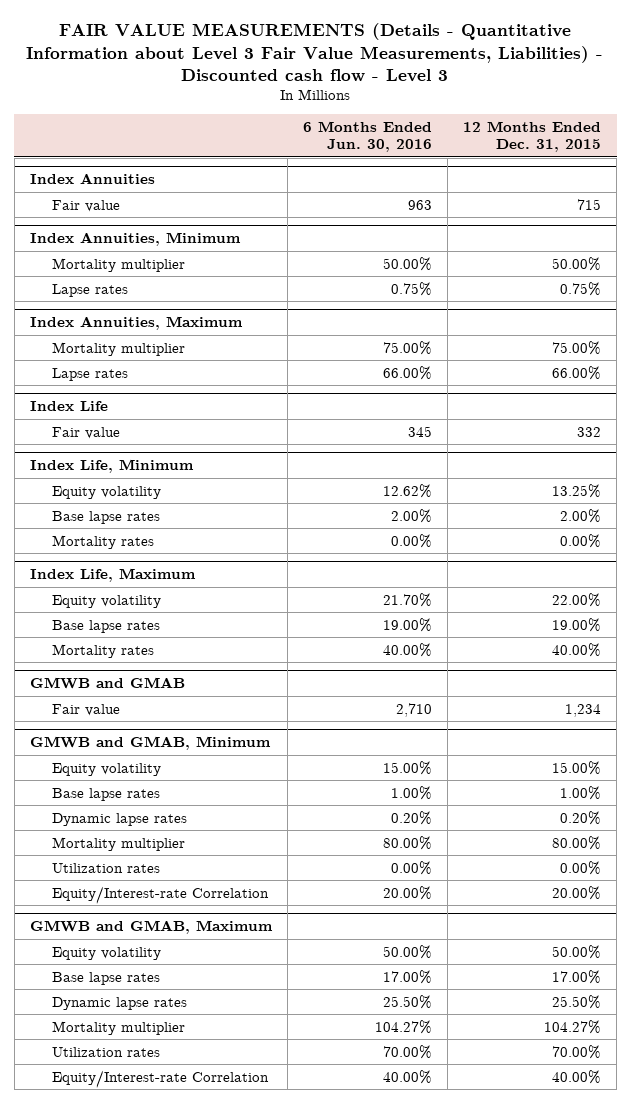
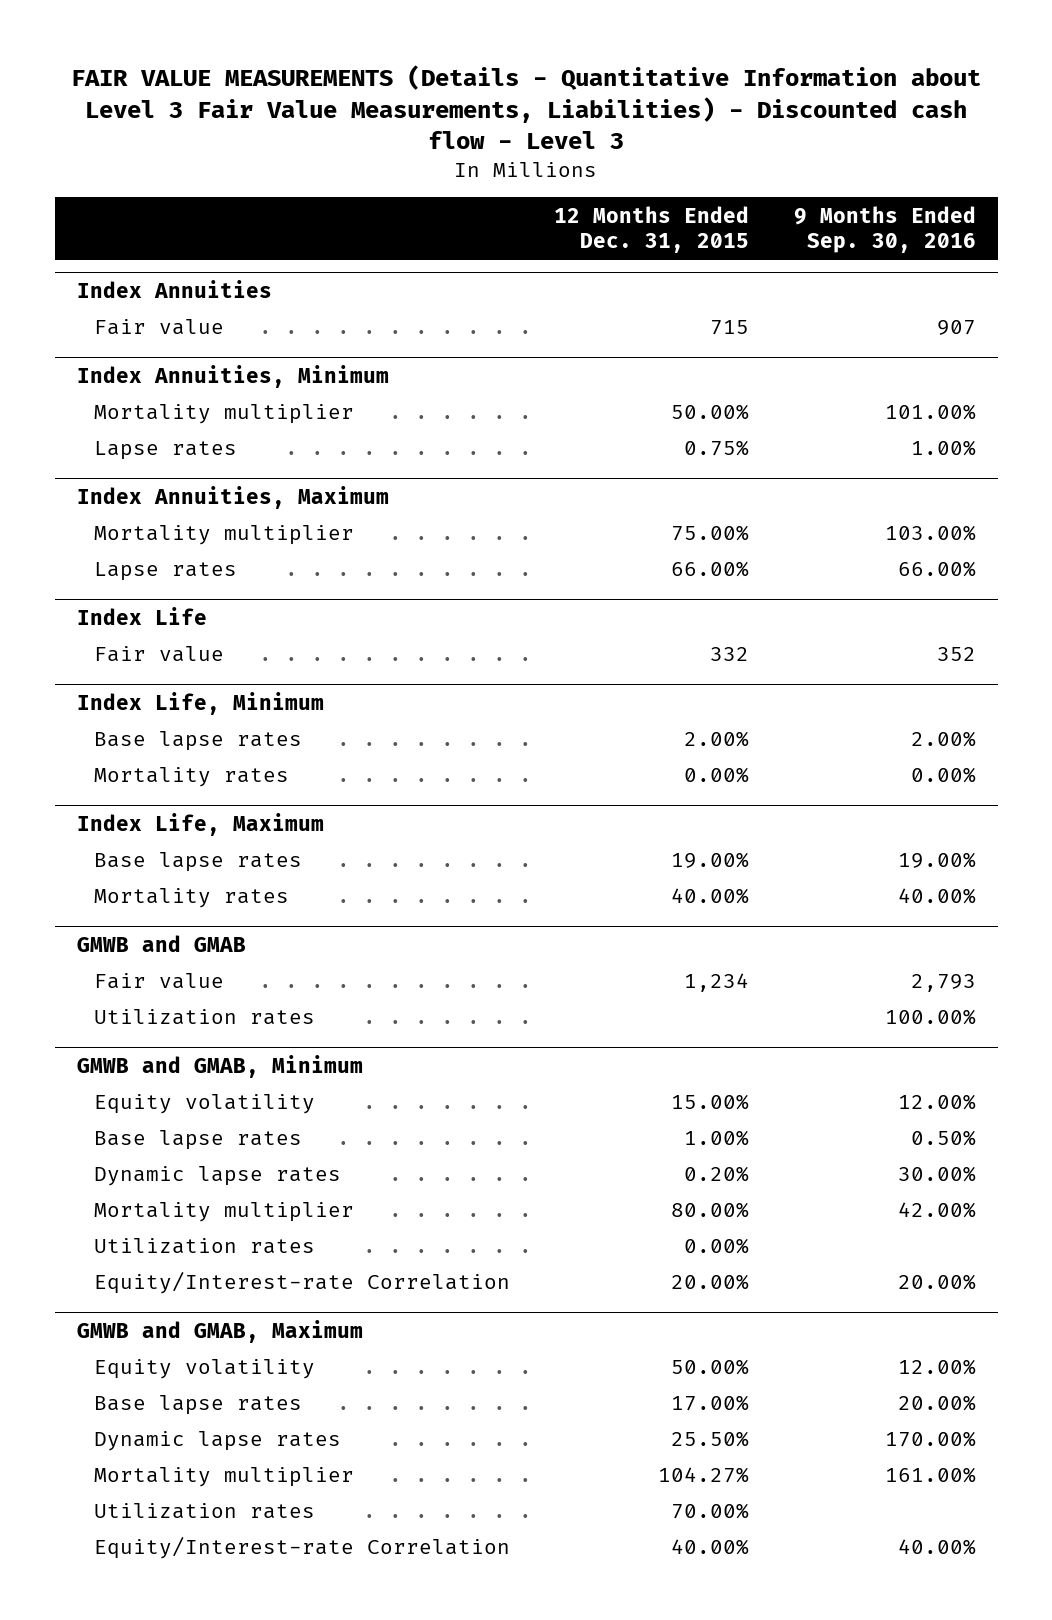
[302,121,432,152] 6 Months Ended Jun. 30, 2016 -> none
none -> [793,205,976,254] 9 Months Ended Sep. 30, 2016
[51,485,161,499] Equity volatility -> none
[51,594,161,608] Equity volatility -> none
none -> [93,1009,315,1026] Utilization rates

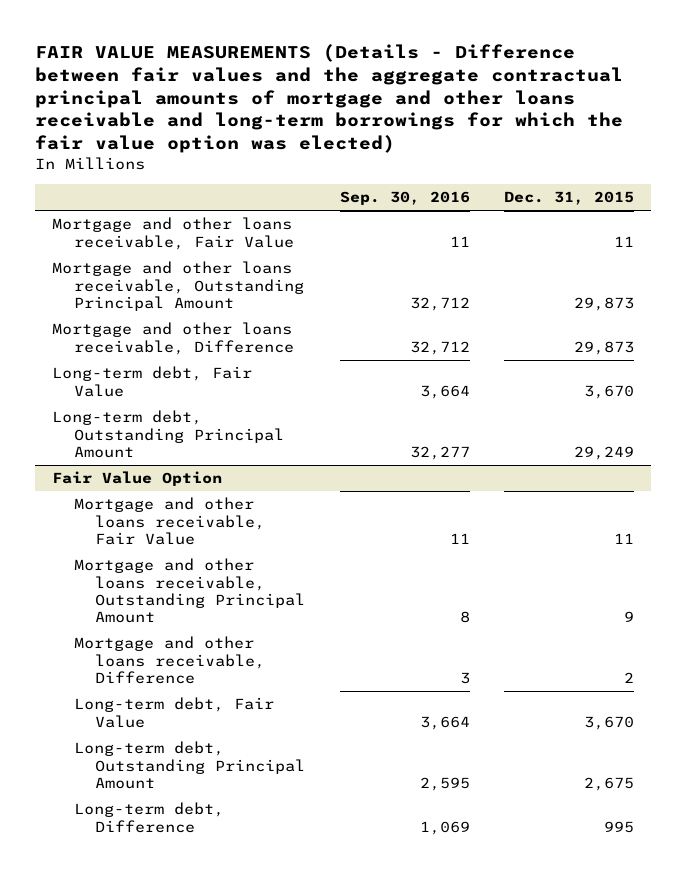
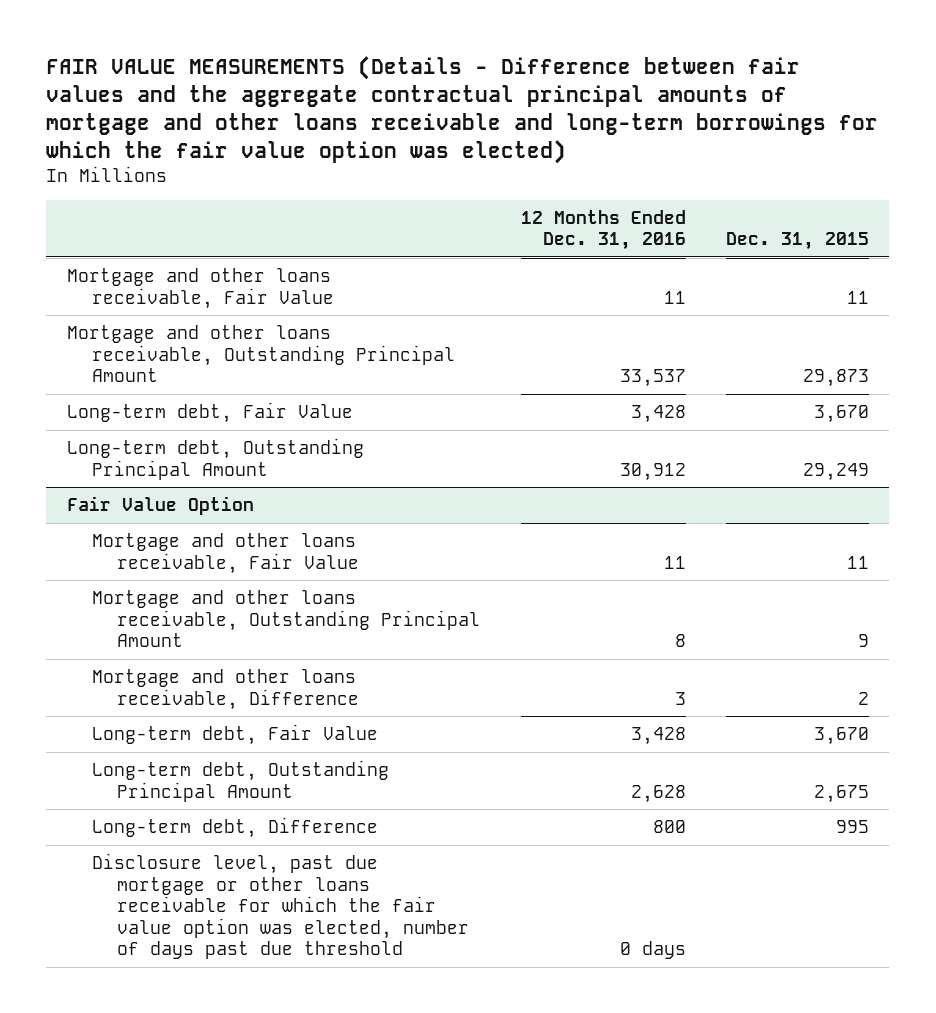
[339,191,470,206] Sep. 30, 2016 -> none
none -> [520,209,686,251] 12 Months Ended Dec. 31, 2016
[52,322,294,355] Mortgage and other loans receivable, Difference -> none
none -> [92,853,470,960] Disclosure level, past due mortgage or other loans receivable for which the fair value option was elected, number of days past due threshold

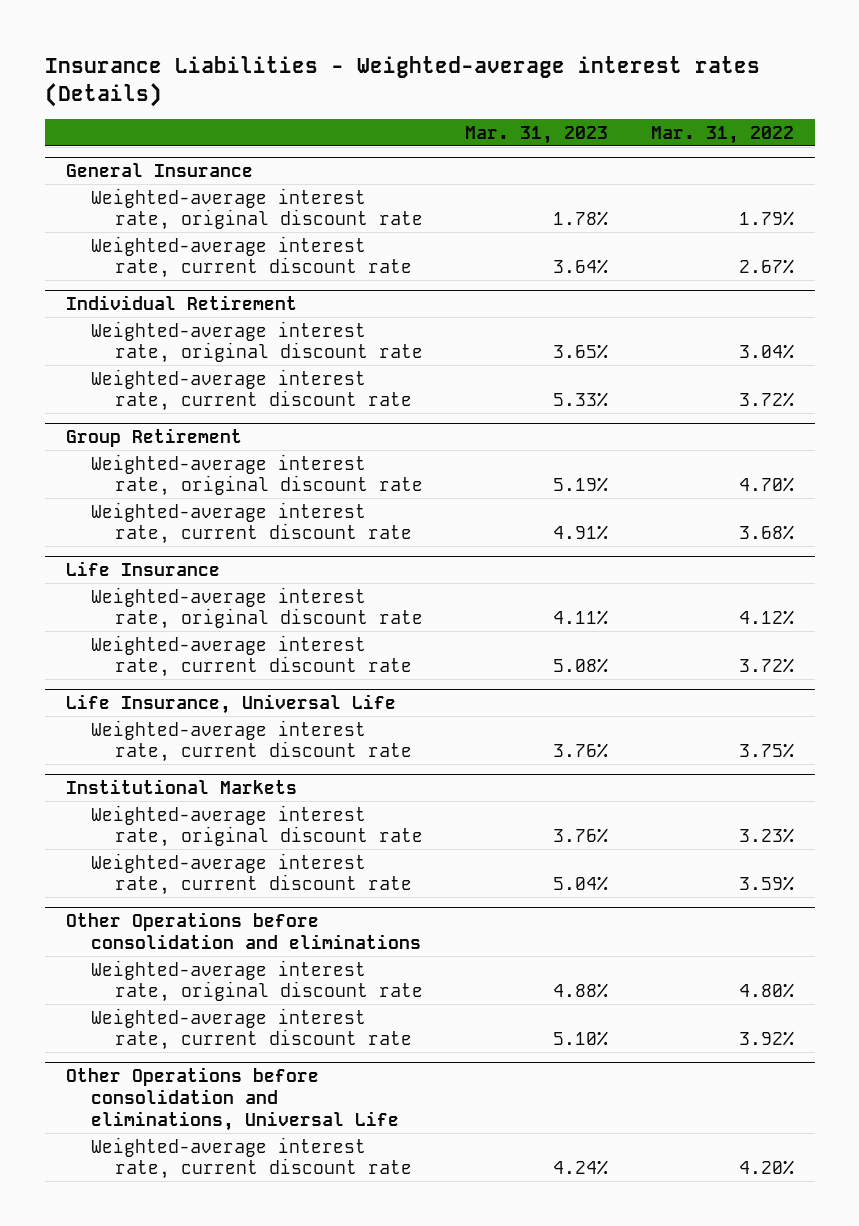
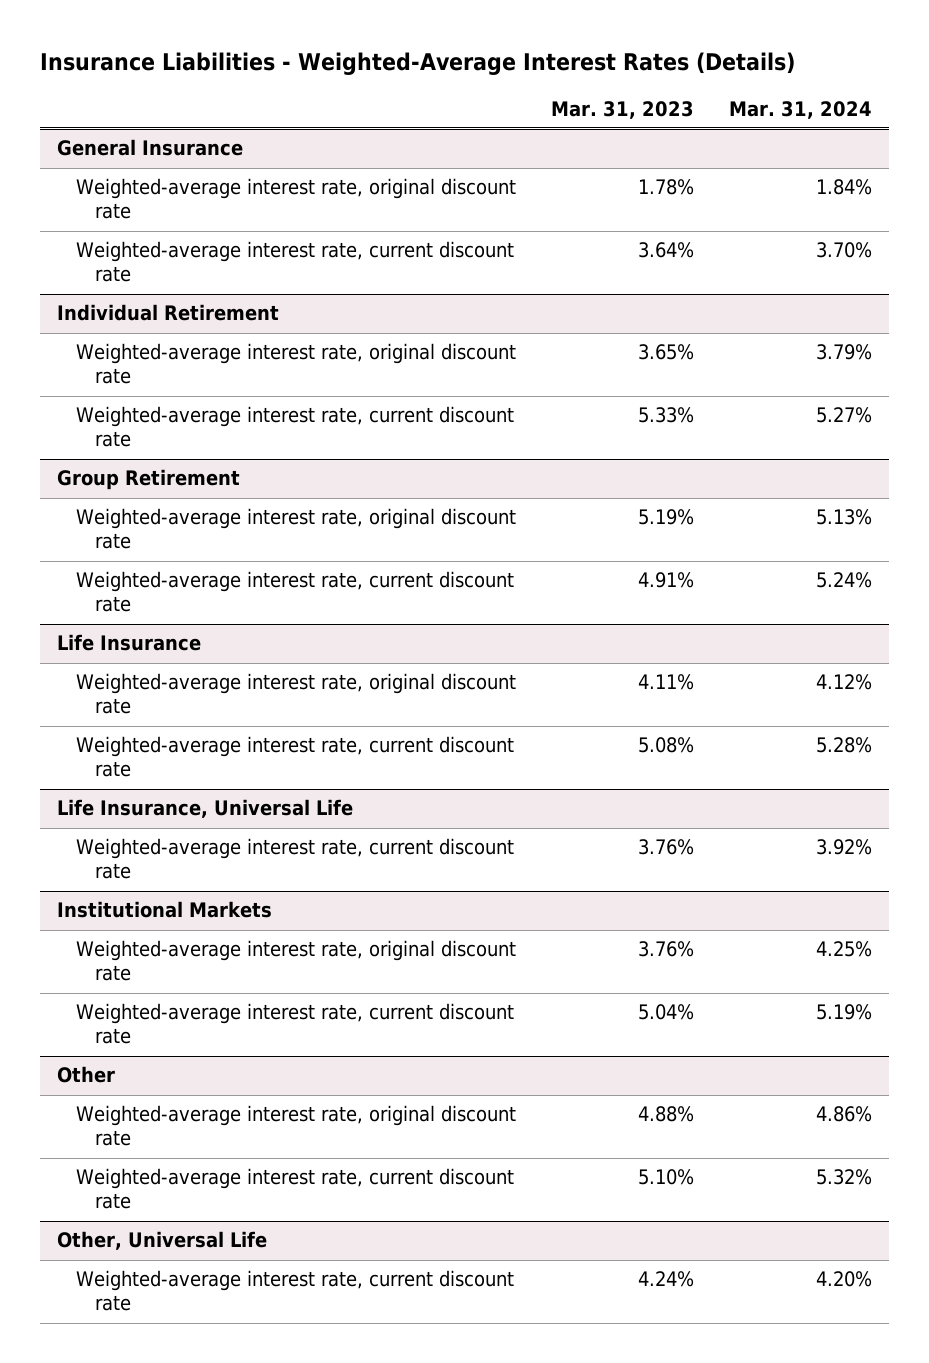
[44,55,760,108] Insurance Liabilities - Weighted-average interest rates (Details) -> [39,51,795,75] Insurance Liabilities - Weighted-Average Interest Rates (Details)
[650,125,794,144] Mar. 31, 2022 -> none
none -> [728,100,872,119] Mar. 31, 2024
[65,912,421,950] Other Operations before consolidation and eliminations -> [57,1066,116,1084] Other
[65,1067,399,1132] Other Operations before consolidation and eliminations, Universal Life -> none
none -> [57,1231,268,1251] Other, Universal Life

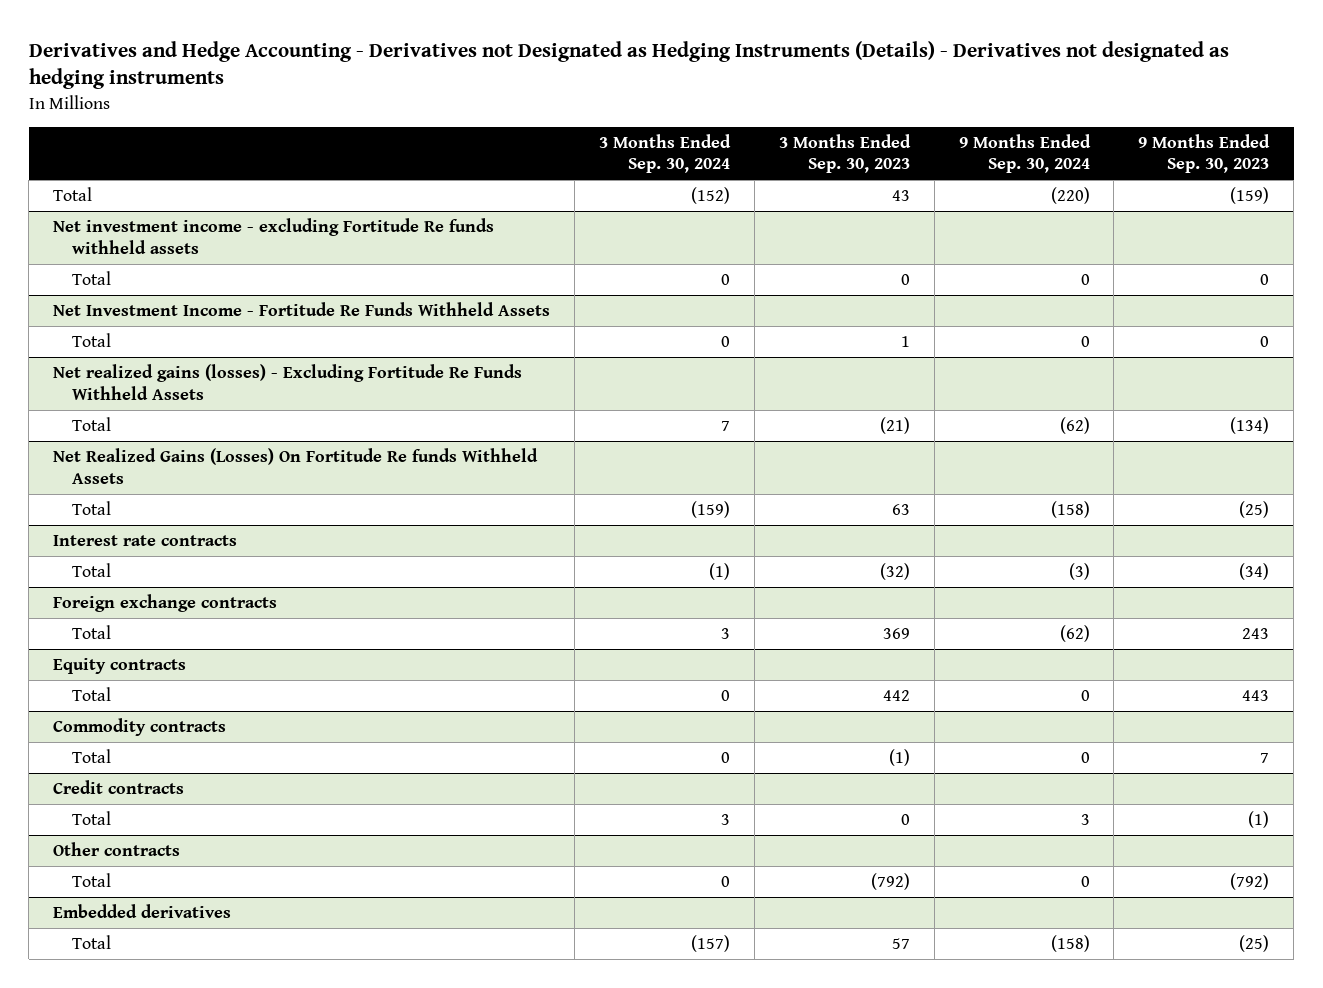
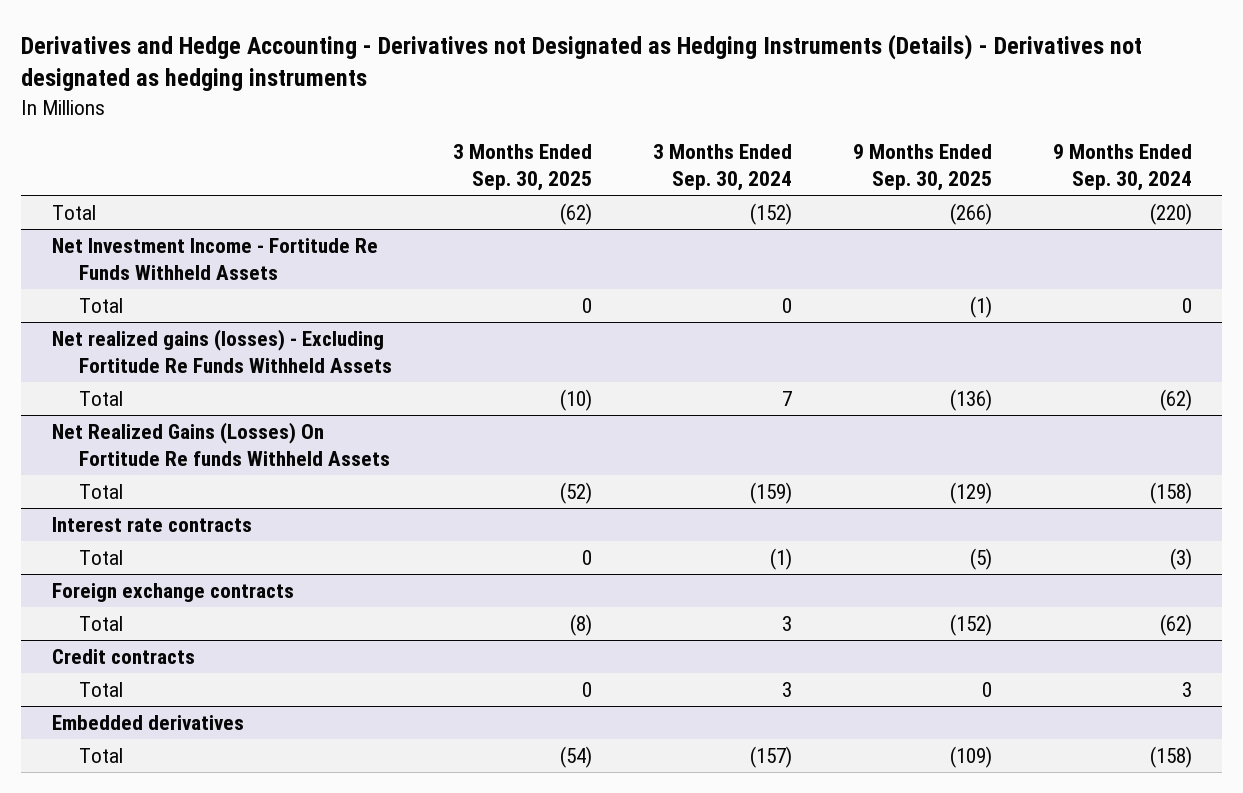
[778,133,911,174] 3 Months Ended Sep. 30, 2023 -> none
[1138,133,1271,174] 9 Months Ended Sep. 30, 2023 -> none
none -> [453,144,593,192] 3 Months Ended Sep. 30, 2025
none -> [852,144,992,192] 9 Months Ended Sep. 30, 2025
[53,217,495,254] Net investment income - excluding Fortitude Re funds withheld assets -> none
[72,270,112,285] Total -> none
[53,657,187,674] Equity contracts -> none
[72,686,112,701] Total -> none
[53,717,227,736] Commodity contracts -> none
[72,748,112,763] Total -> none
[53,841,181,856] Other contracts -> none
[72,872,112,887] Total -> none

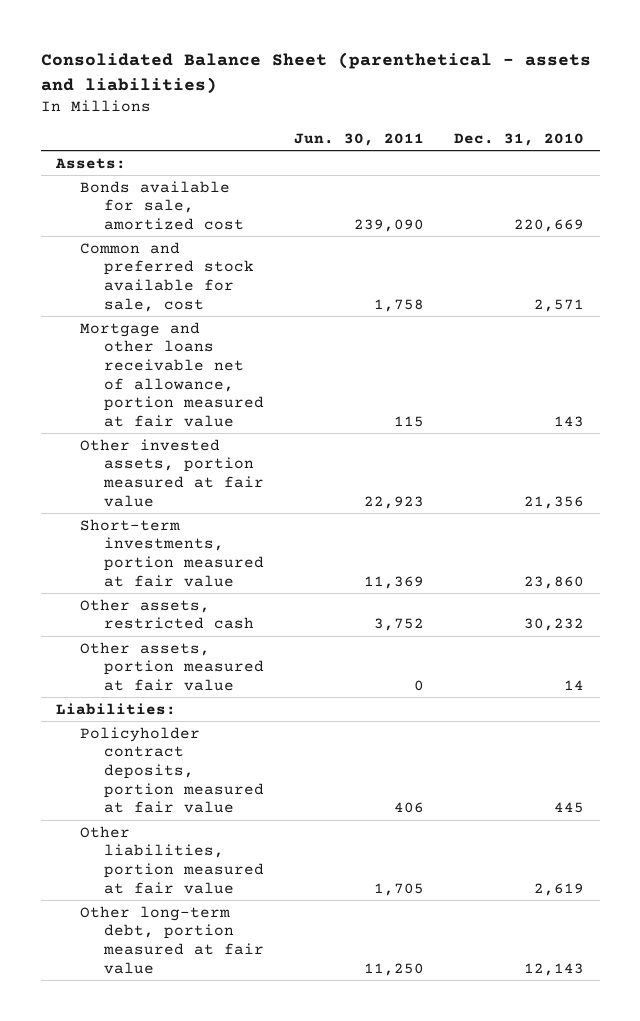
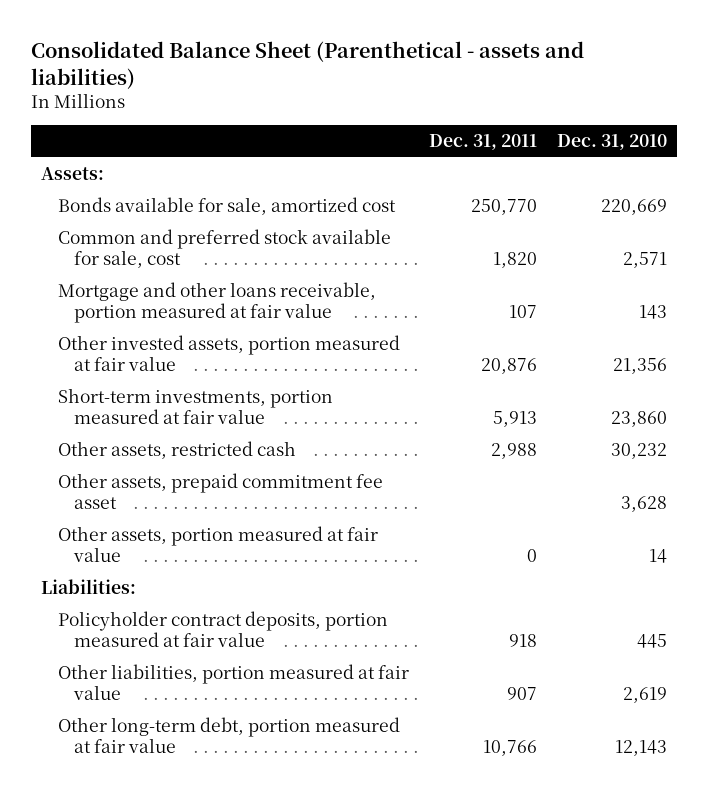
[40,52,591,94] Consolidated Balance Sheet (parenthetical - assets and liabilities) -> [30,40,584,89] Consolidated Balance Sheet (Parenthetical - assets and liabilities)
[294,133,425,147] Jun. 30, 2011 -> none
none -> [428,134,537,151] Dec. 31, 2011
[79,321,265,427] Mortgage and other loans receivable net of allowance, portion measured at fair value -> [57,282,376,324] Mortgage and other loans receivable, portion measured at fair value
none -> [57,473,383,510] Other assets, prepaid commitment fee asset

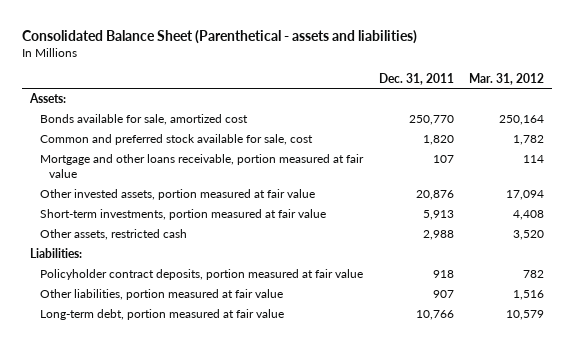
[556,134,667,151] Dec. 31, 2010 -> none
none -> [469,72,545,85] Mar. 31, 2012
[57,473,383,510] Other assets, prepaid commitment fee asset -> none
[57,526,378,563] Other assets, portion measured at fair value -> none
[57,717,400,754] Other long-term debt, portion measured at fair value -> [39,309,284,321] Long-term debt, portion measured at fair value

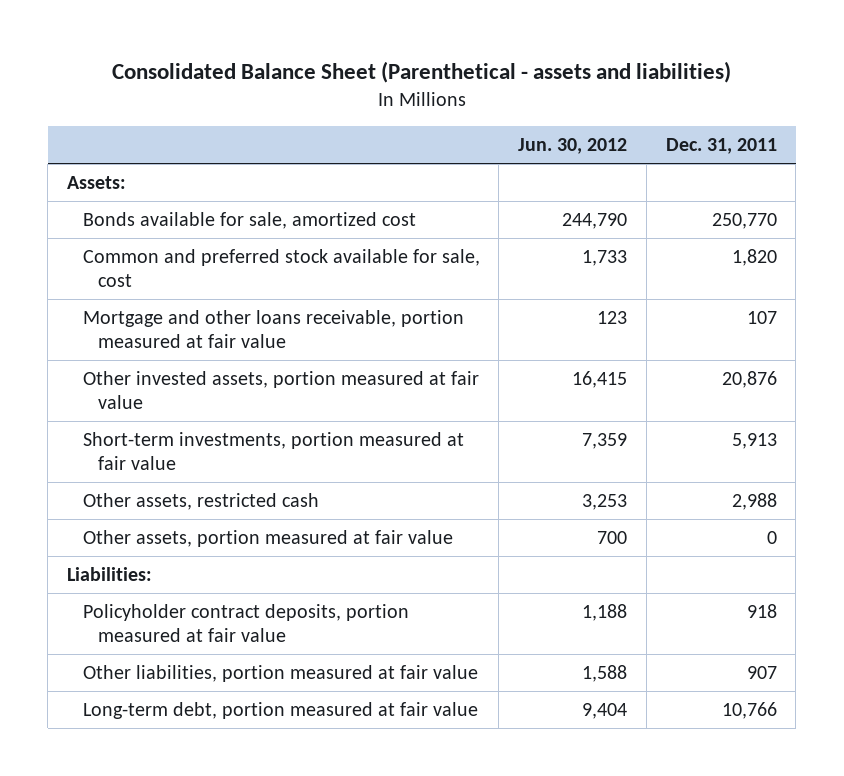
[469,72,545,85] Mar. 31, 2012 -> none
none -> [518,138,628,155] Jun. 30, 2012
none -> [82,530,453,548] Other assets, portion measured at fair value

